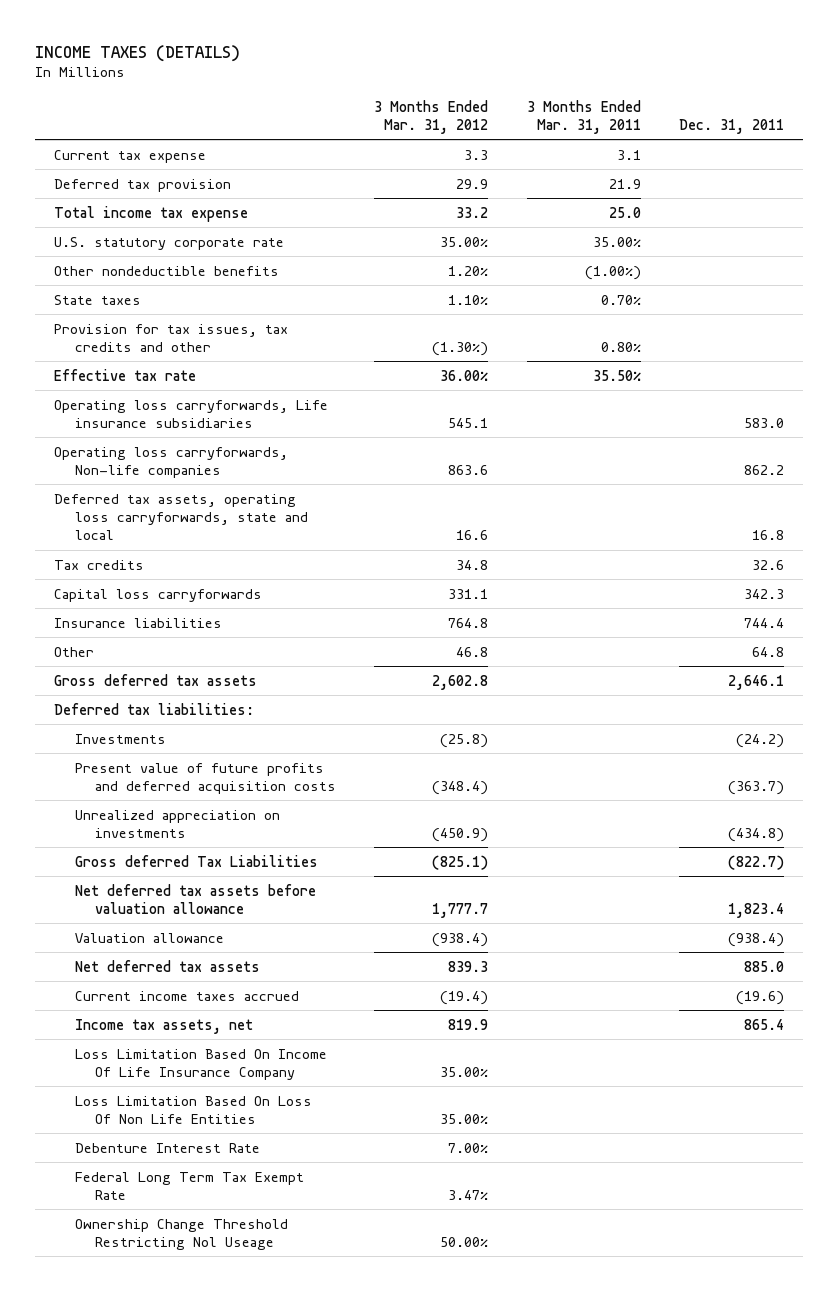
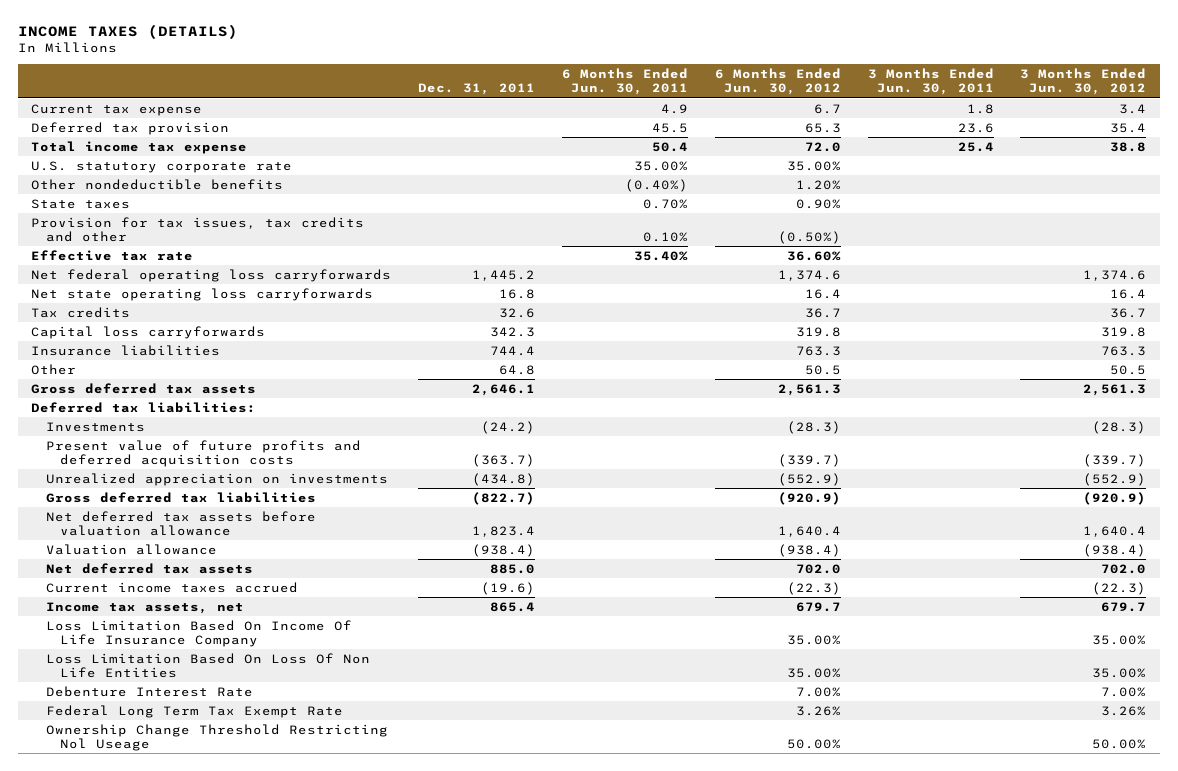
[374,99,489,134] 3 Months Ended Mar. 31, 2012 -> none
[526,99,641,134] 3 Months Ended Mar. 31, 2011 -> none
none -> [562,67,689,96] 6 Months Ended Jun. 30, 2011
none -> [714,67,841,96] 6 Months Ended Jun. 30, 2012
none -> [867,67,994,96] 3 Months Ended Jun. 30, 2011
none -> [1020,67,1147,96] 3 Months Ended Jun. 30, 2012
[54,399,329,428] Operating loss carryforwards, Life insurance subsidiaries -> none
[54,446,289,478] Operating loss carryforwards, Non-life companies -> none
none -> [31,268,392,282] Net federal operating loss carryforwards
[54,493,308,540] Deferred tax assets, operating loss carryforwards, state and local -> [31,287,374,301] Net state operating loss carryforwards
[74,854,318,867] Gross deferred Tax Liabilities -> [45,491,316,503] Gross deferred tax liabilities

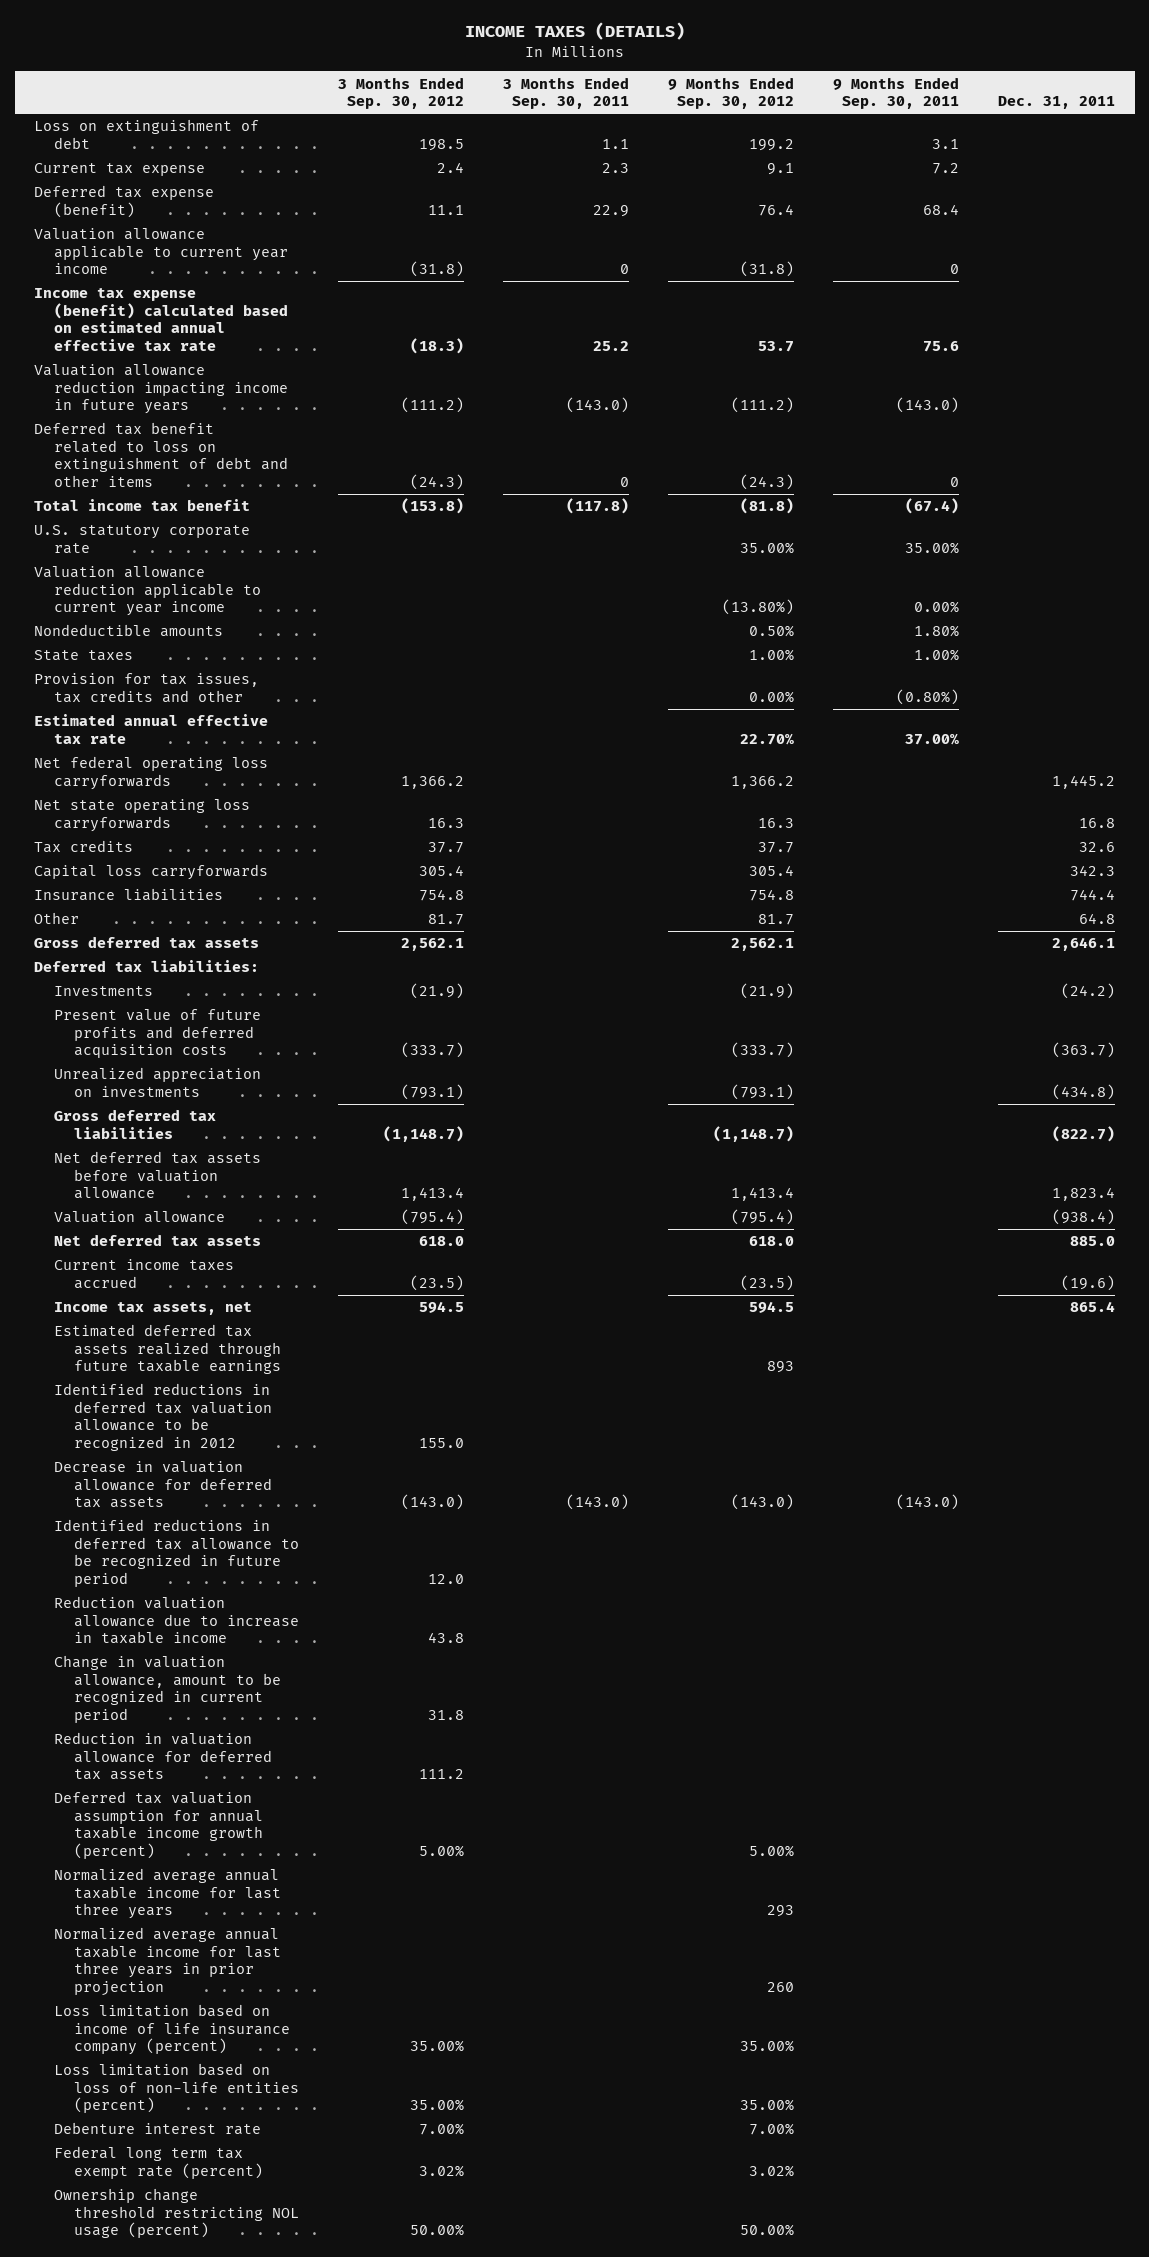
[562,67,689,96] 6 Months Ended Jun. 30, 2011 -> none
[714,67,841,96] 6 Months Ended Jun. 30, 2012 -> none
[867,67,994,96] 3 Months Ended Jun. 30, 2011 -> none
[1020,67,1147,96] 3 Months Ended Jun. 30, 2012 -> none
none -> [338,76,465,110] 3 Months Ended Sep. 30, 2012
none -> [503,76,630,110] 3 Months Ended Sep. 30, 2011
none -> [668,76,795,110] 9 Months Ended Sep. 30, 2012
none -> [833,76,960,110] 9 Months Ended Sep. 30, 2011
none -> [34,119,260,149] Loss on extinguishment of debt
[31,121,230,135] Deferred tax provision -> [34,185,215,218] Deferred tax expense (benefit)
none -> [34,228,289,275] Valuation allowance applicable to current year income
none -> [34,288,289,352] Income tax expense (benefit) calculated based on estimated annual effective tax rate
none -> [34,364,289,415] Valuation allowance reduction impacting income in future years
none -> [34,422,289,488] Deferred tax benefit related to loss on extinguishment of debt and other items
[31,140,248,154] Total income tax expense -> [34,499,251,512] Total income tax benefit
[31,178,284,190] Other nondeductible benefits -> none
none -> [34,566,262,617] Valuation allowance reduction applicable to current year income
none -> [34,624,224,638] Nondeductible amounts
[31,249,194,261] Effective tax rate -> [34,714,269,744] Estimated annual effective tax rate
none -> [54,1324,282,1375] Estimated deferred tax assets realized through future taxable earnings
none -> [54,1383,273,1452] Identified reductions in deferred tax valuation allowance to be recognized in 2012
none -> [54,1461,273,1509] Decrease in valuation allowance for deferred tax assets
none -> [54,1519,300,1588] Identified reductions in deferred tax allowance to be recognized in future period
none -> [54,1596,300,1645] Reduction valuation allowance due to increase in taxable income
none -> [54,1655,282,1724] Change in valuation allowance, amount to be recognized in current period
none -> [54,1732,273,1781] Reduction in valuation allowance for deferred tax assets
none -> [54,1791,264,1860] Deferred tax valuation assumption for annual taxable income growth (percent)
none -> [54,1868,282,1920] Normalized average annual taxable income for last three years
none -> [54,1927,282,1997] Normalized average annual taxable income for last three years in prior projection
[45,619,352,648] Loss Limitation Based On Income Of Life Insurance Company -> [54,2004,291,2056] Loss limitation based on income of life insurance company (percent)
[45,652,370,679] Loss Limitation Based On Loss Of Non Life Entities -> [54,2063,300,2114] Loss limitation based on loss of non-life entities (percent)
[45,685,253,697] Debenture Interest Rate -> [54,2122,262,2136] Debenture interest rate
[45,704,343,718] Federal Long Term Tax Exempt Rate -> [54,2146,264,2179] Federal long term tax exempt rate (percent)
[45,723,388,752] Ownership Change Threshold Restricting Nol Useage -> [54,2188,300,2239] Ownership change threshold restricting NOL usage (percent)

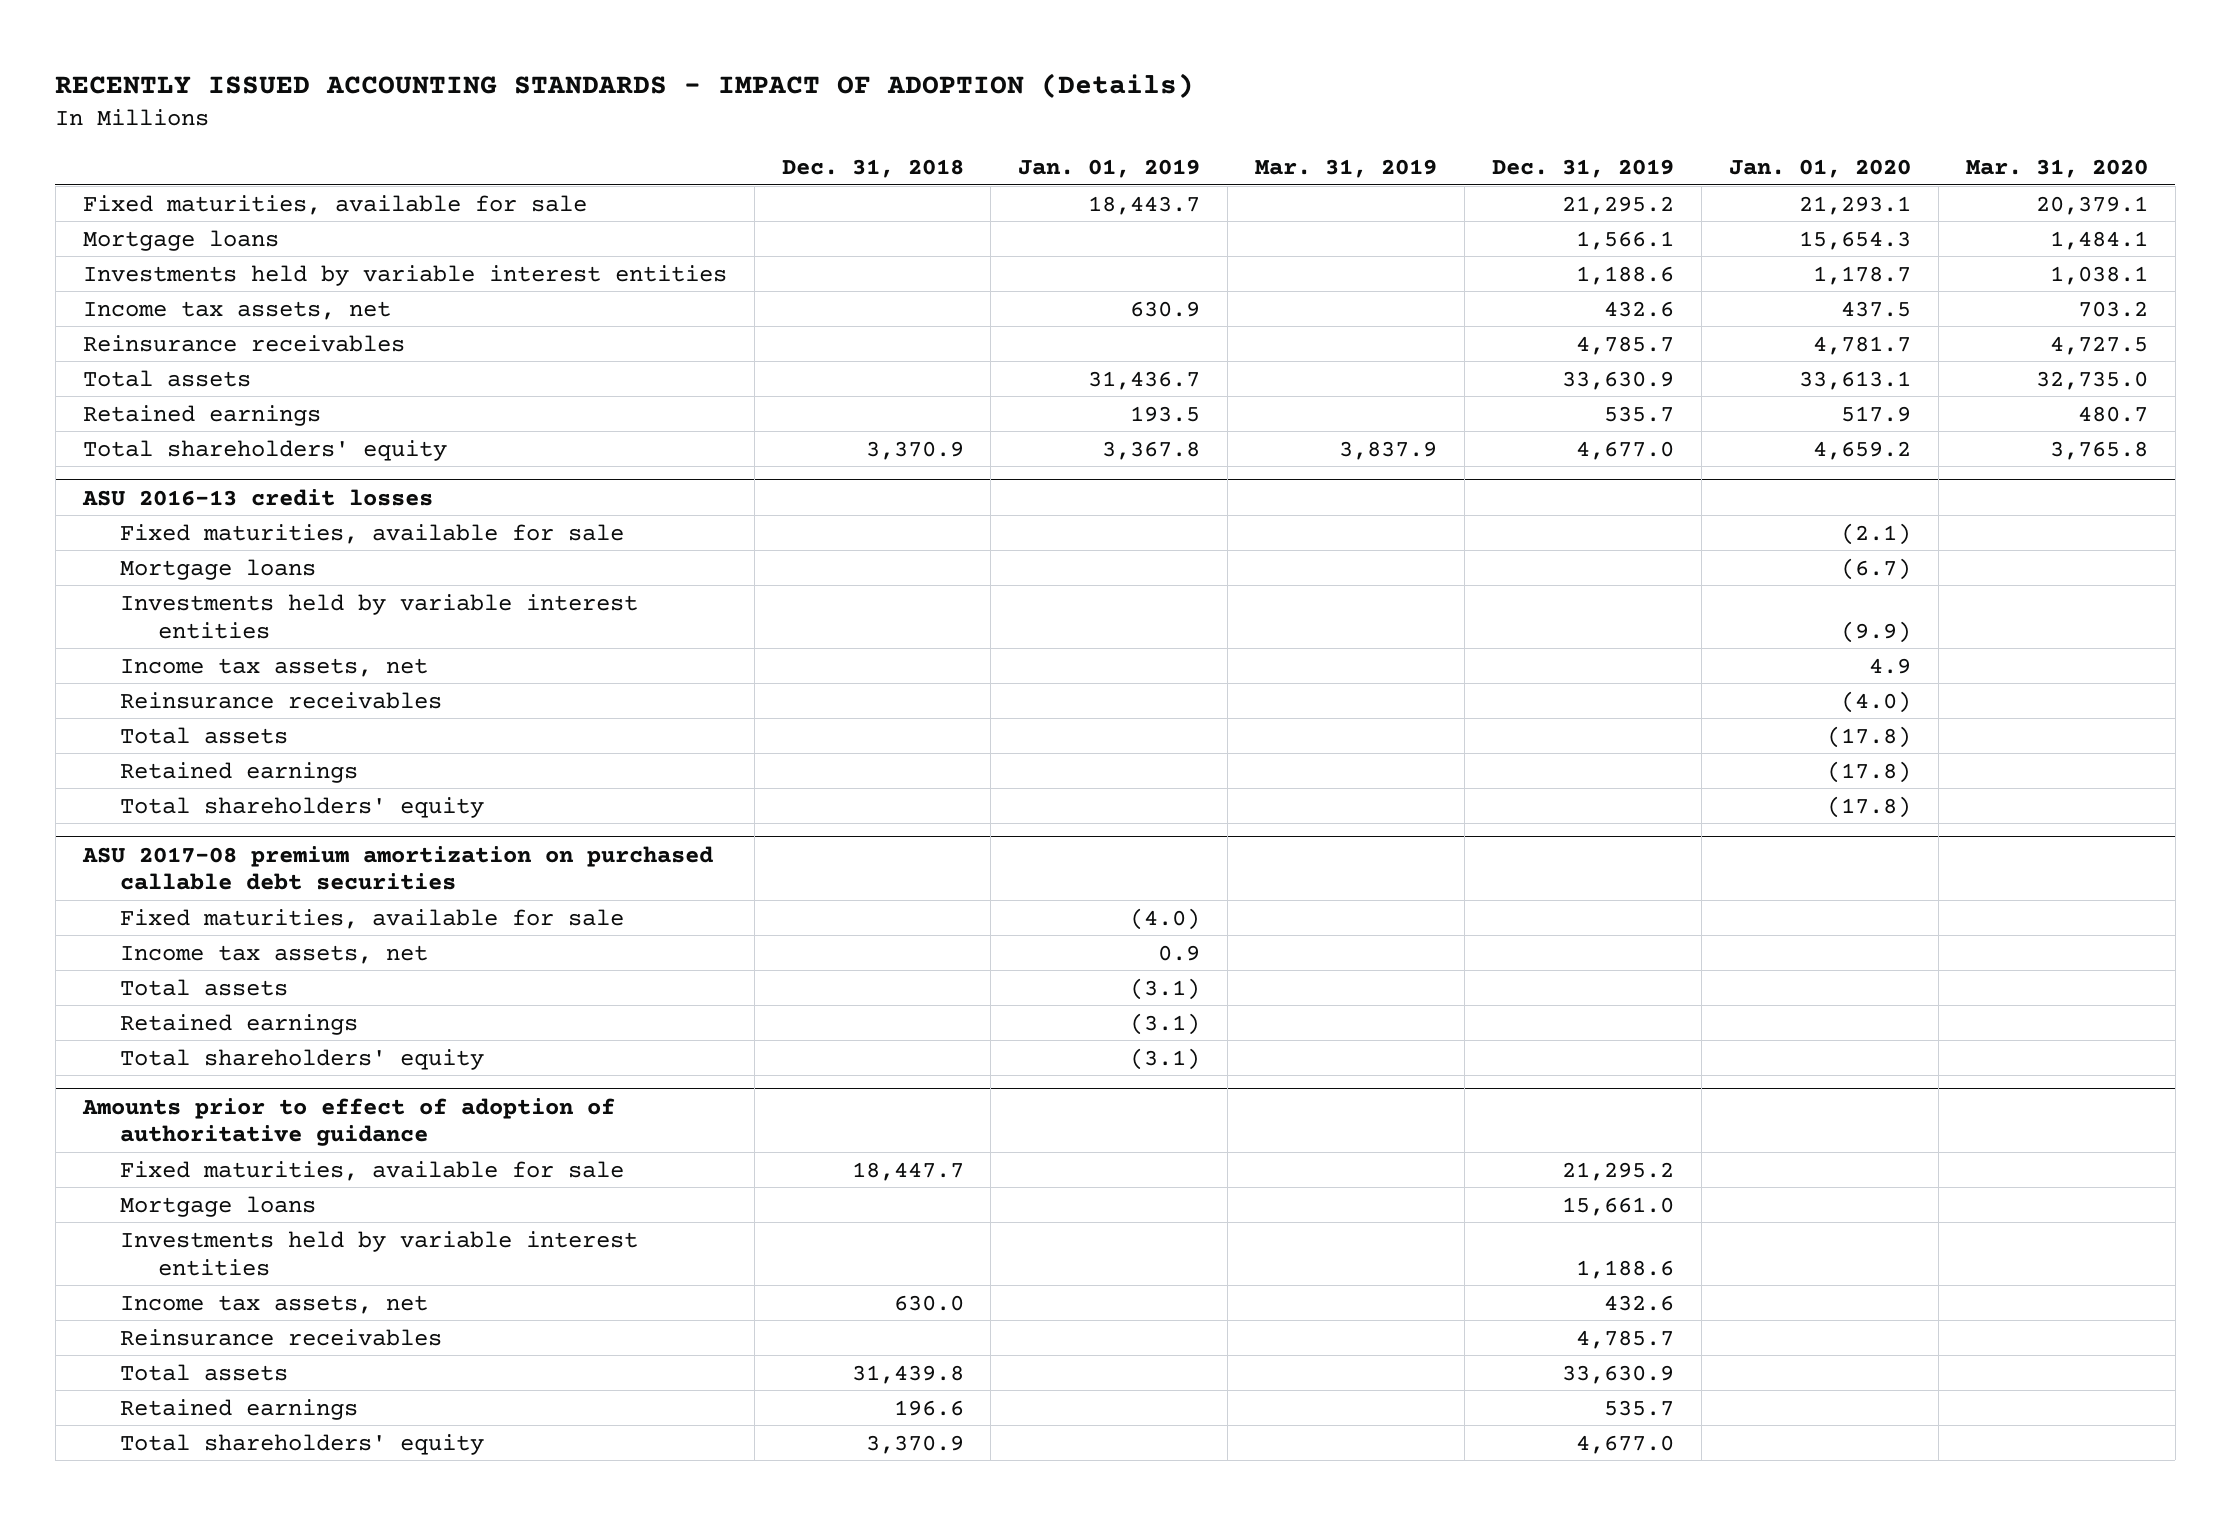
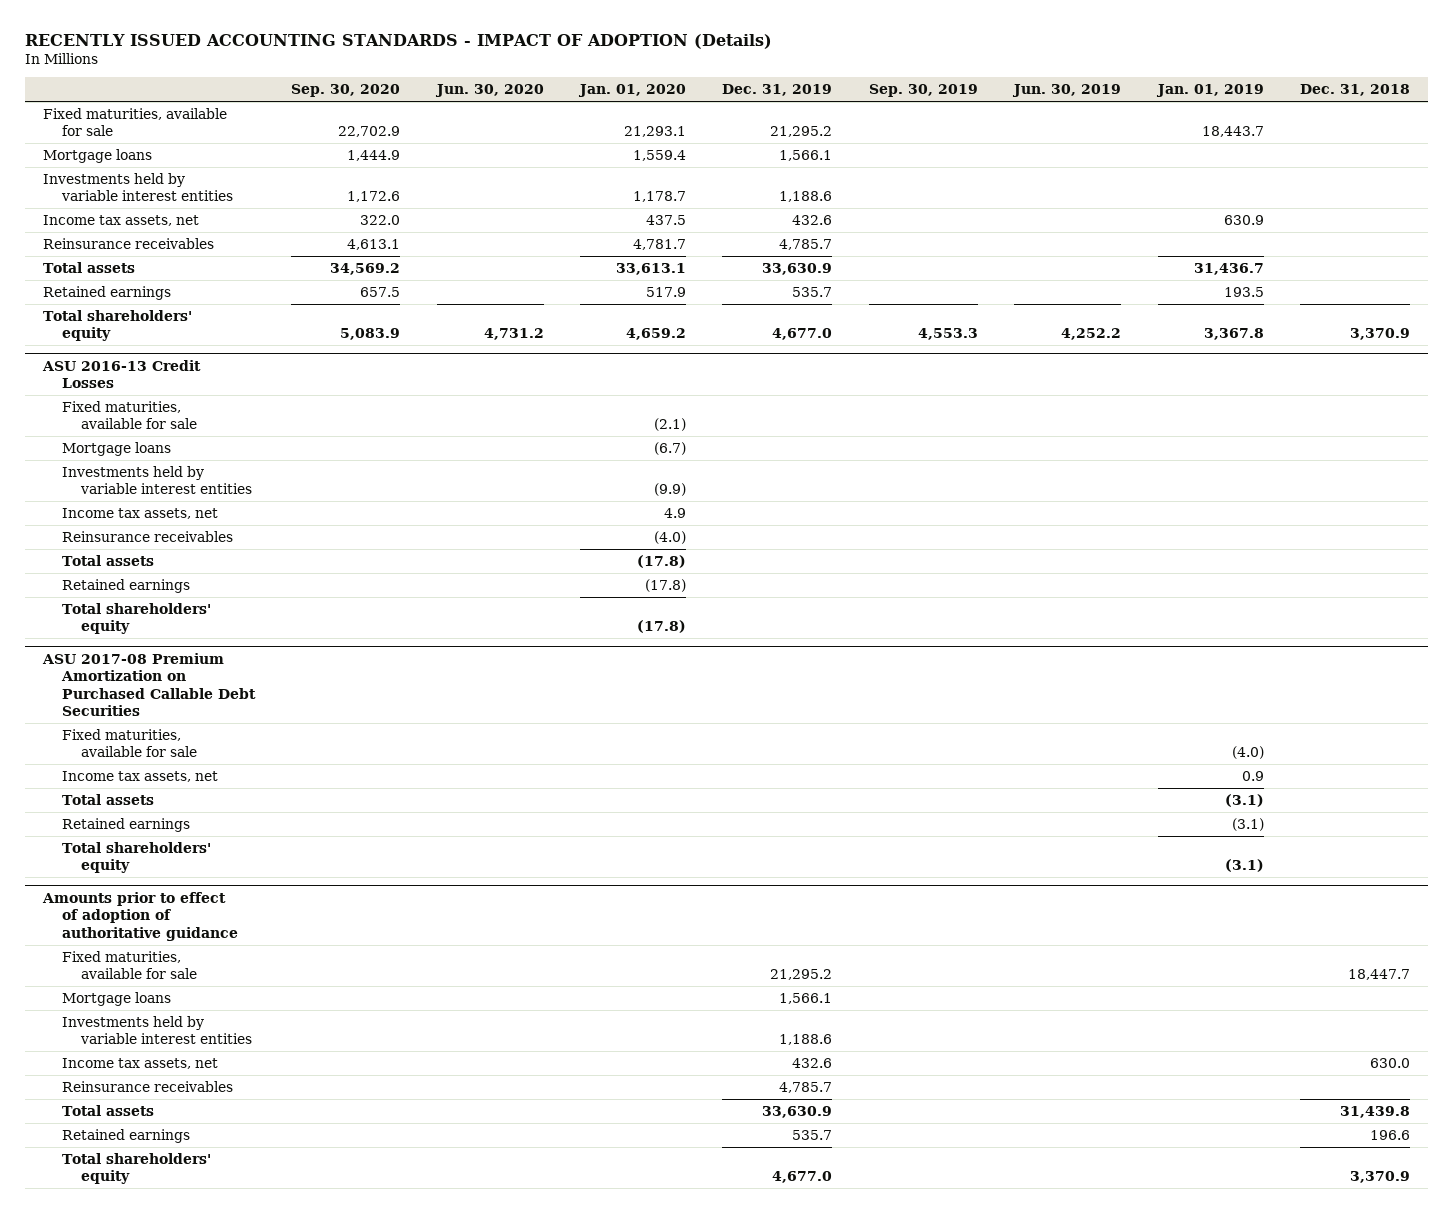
[1255,159,1438,179] Mar. 31, 2019 -> none
[1965,159,2148,179] Mar. 31, 2020 -> none
none -> [291,84,401,98] Sep. 30, 2020
none -> [434,84,544,98] Jun. 30, 2020
none -> [868,84,978,98] Sep. 30, 2019
none -> [1012,84,1122,98] Jun. 30, 2019
[1798,230,1911,250] 15,654.3 -> [633,149,687,161] 1,559.4
[81,488,433,506] ASU 2016-13 credit losses -> [41,359,201,389] ASU 2016-13 Credit Losses
[81,845,713,891] ASU 2017-08 premium amortization on purchased callable debt securities -> [41,652,257,717] ASU 2017-08 Premium Amortization on Purchased Callable Debt Securities
[1562,1196,1675,1216] 15,661.0 -> [779,992,833,1004] 1,566.1

